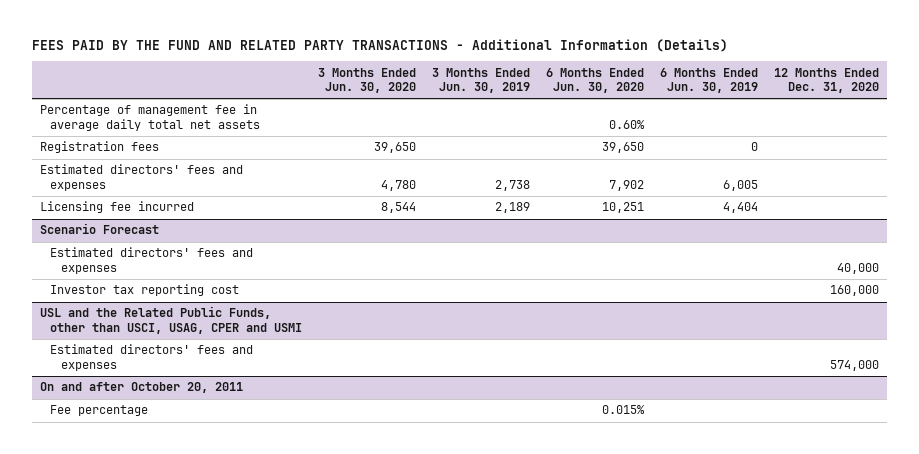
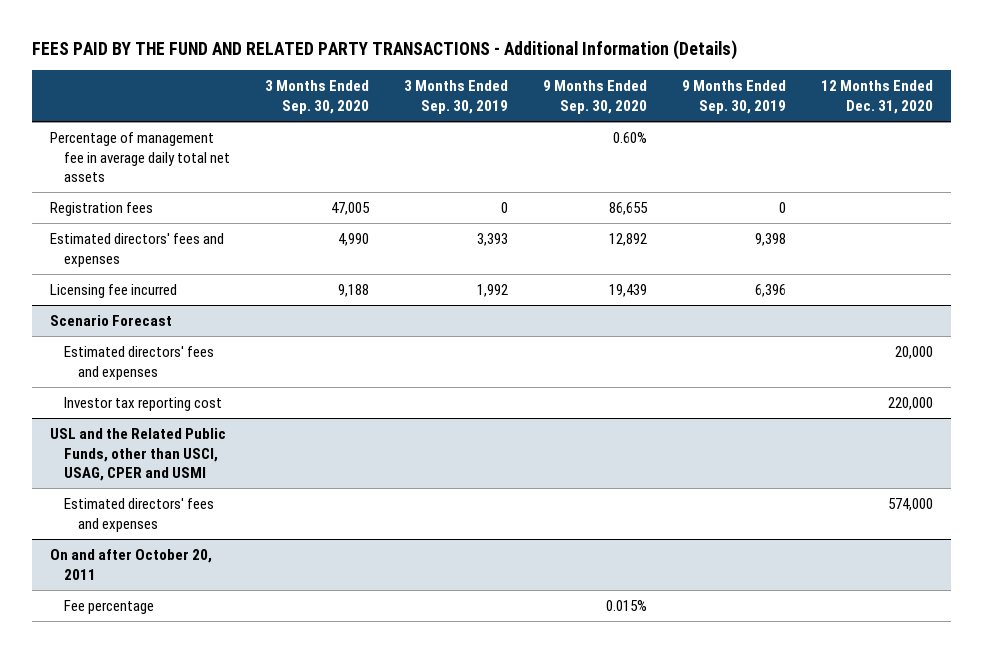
[318,67,417,94] 3 Months Ended Jun. 30, 2020 -> none
[432,67,531,94] 3 Months Ended Jun. 30, 2019 -> none
[546,67,645,94] 6 Months Ended Jun. 30, 2020 -> none
[660,67,759,94] 6 Months Ended Jun. 30, 2019 -> none
none -> [265,80,370,114] 3 Months Ended Sep. 30, 2020
none -> [404,80,509,114] 3 Months Ended Sep. 30, 2019
none -> [543,80,648,114] 9 Months Ended Sep. 30, 2020
none -> [682,80,787,114] 9 Months Ended Sep. 30, 2019
[837,262,880,274] 40,000 -> [895,346,934,360] 20,000
[830,285,880,297] 160,000 -> [888,397,934,411] 220,000

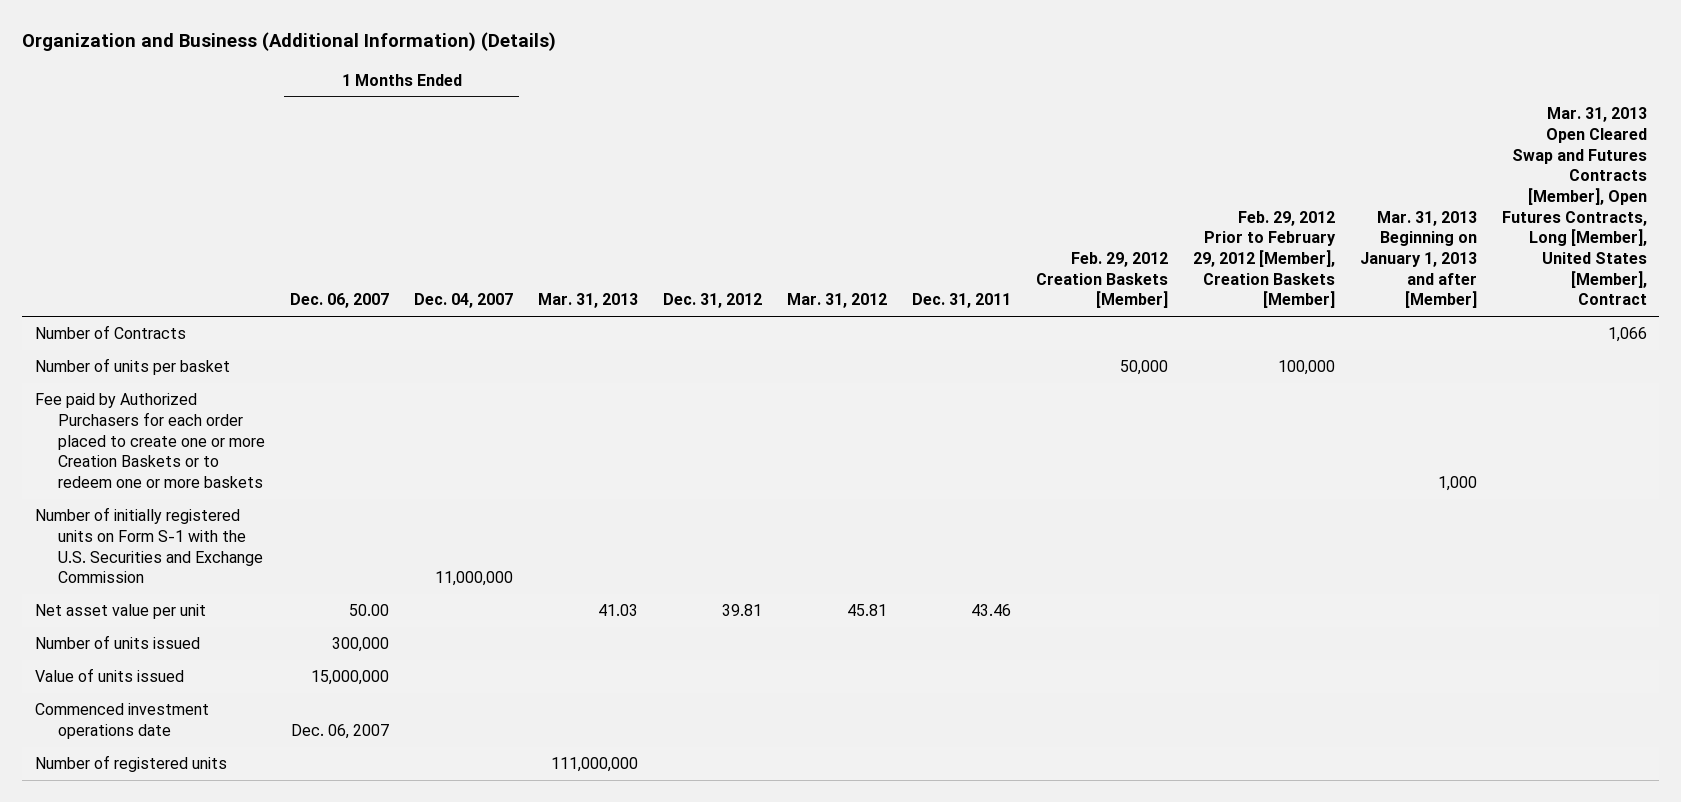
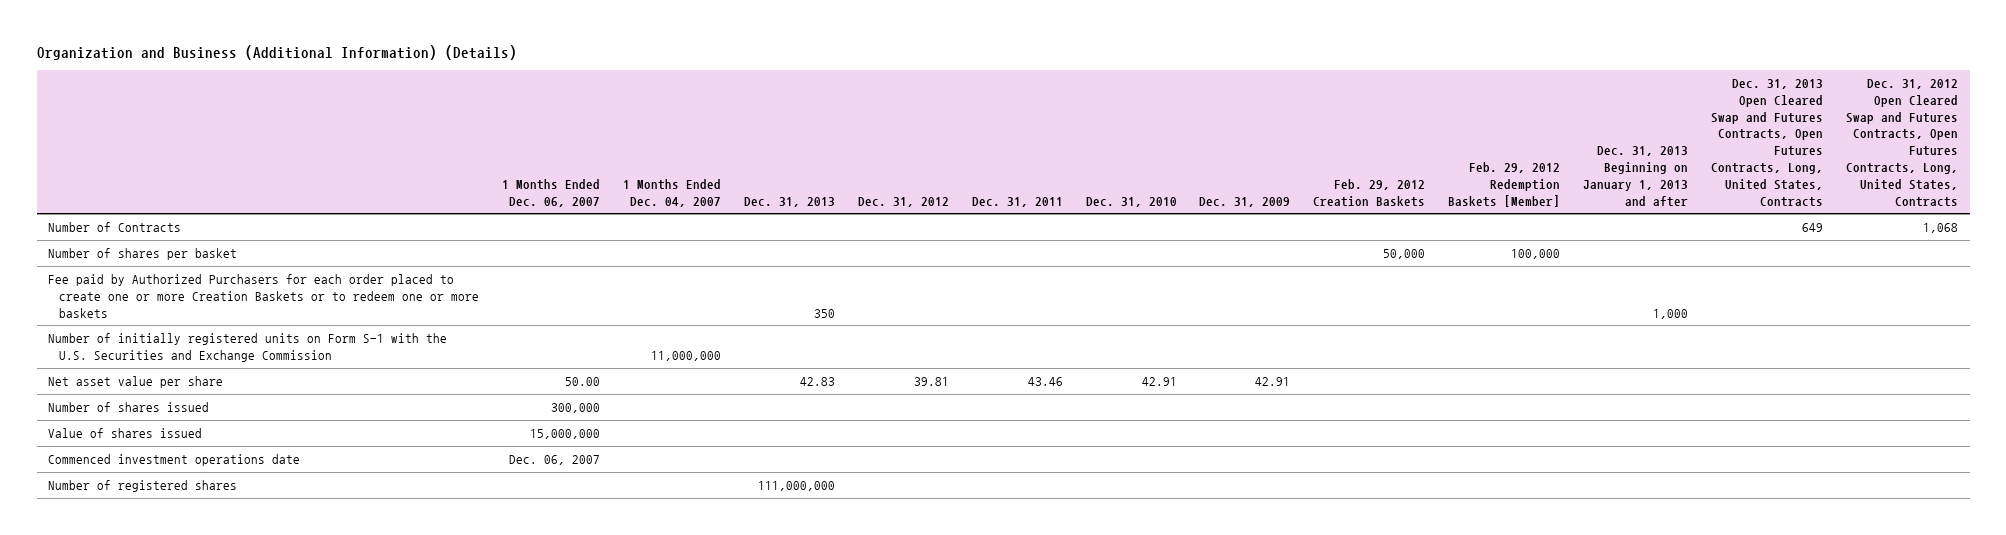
[537,293,638,309] Mar. 31, 2013 -> none
[786,293,887,309] Mar. 31, 2012 -> none
[1035,251,1168,309] Feb. 29, 2012 Creation Baskets [Member] -> none
[1192,210,1336,309] Feb. 29, 2012 Prior to February 29, 2012 [Member], Creation Baskets [Member] -> none
[1359,210,1477,309] Mar. 31, 2013 Beginning on January 1, 2013 and after [Member] -> none
[1501,107,1647,306] Mar. 31, 2013 Open Cleared Swap and Futures Contracts [Member], Open Futures Contracts, Long [Member], United States [Member], Contract -> none
none -> [743,196,835,207] Dec. 31, 2013
none -> [1085,196,1177,207] Dec. 31, 2010
none -> [1199,196,1291,207] Dec. 31, 2009
none -> [1313,178,1426,207] Feb. 29, 2012 Creation Baskets
none -> [1448,162,1561,207] Feb. 29, 2012 Redemption Baskets [Member]
none -> [1583,146,1689,207] Dec. 31, 2013 Beginning on January 1, 2013 and after
none -> [1711,78,1824,207] Dec. 31, 2013 Open Cleared Swap and Futures Contracts, Open Futures Contracts, Long, United States, Contracts
none -> [1846,78,1959,207] Dec. 31, 2012 Open Cleared Swap and Futures Contracts, Open Futures Contracts, Long, United States, Contracts
[34,358,230,376] Number of units per basket -> [48,248,238,261] Number of shares per basket
[34,604,206,620] Net asset value per unit -> [48,376,224,389] Net asset value per share
[34,635,200,650] Number of units issued -> [48,402,210,413] Number of shares issued
[34,668,184,683] Value of units issued -> [48,428,203,439] Value of shares issued
[34,755,227,773] Number of registered units -> [48,480,238,493] Number of registered shares

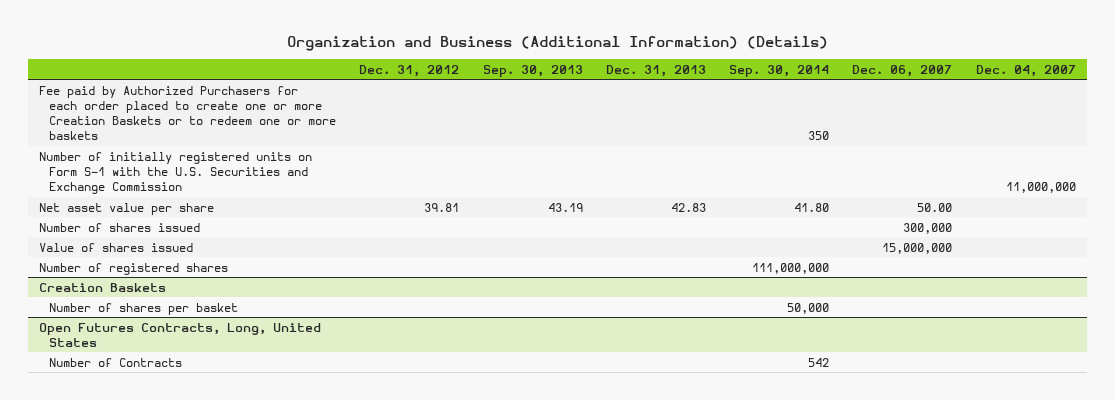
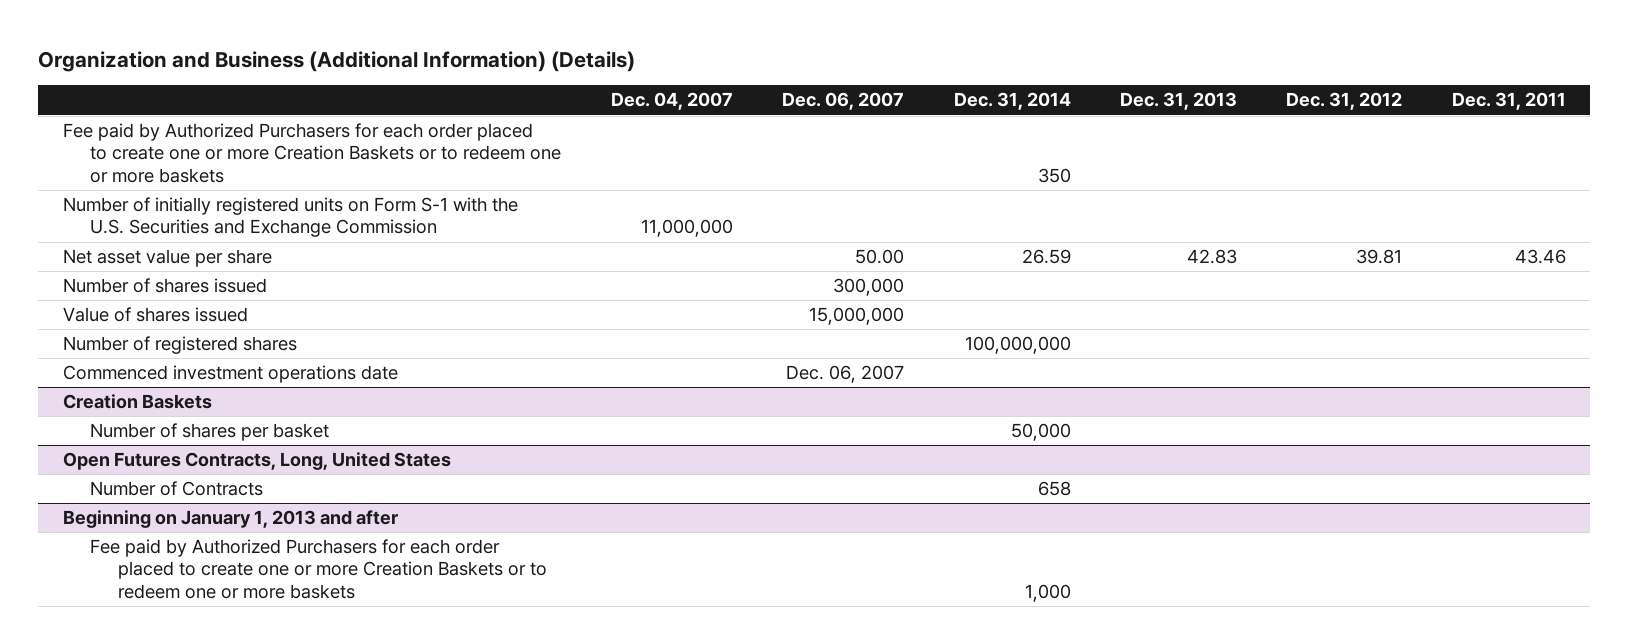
[482,64,583,77] Sep. 30, 2013 -> none
[729,64,830,77] Sep. 30, 2014 -> none
none -> [953,92,1071,111] Dec. 31, 2014
none -> [1451,92,1566,111] Dec. 31, 2011
none -> [63,365,399,384] Commenced investment operations date
none -> [63,510,399,529] Beginning on January 1, 2013 and after
none -> [90,539,547,599] Fee paid by Authorized Purchasers for each order placed to create one or more Creation Baskets or to redeem one or more baskets

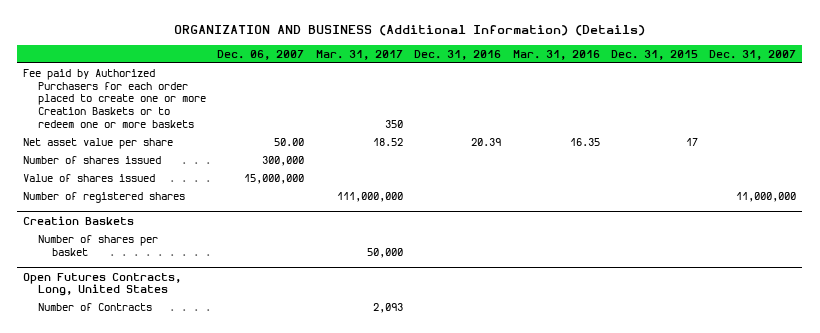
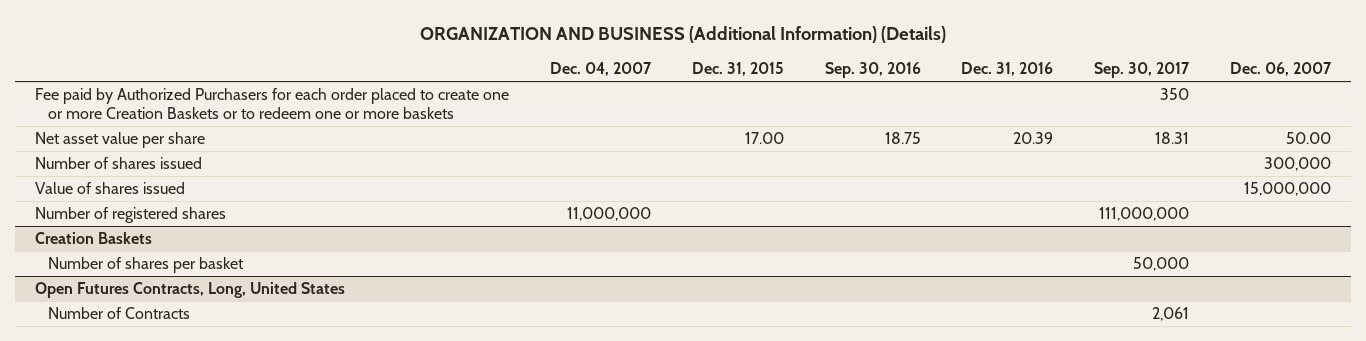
[315,49,403,60] Mar. 31, 2017 -> none
[512,49,600,60] Mar. 31, 2016 -> none
[709,49,797,60] Dec. 31, 2007 -> none
none -> [550,62,653,77] Dec. 04, 2007
none -> [824,62,921,79] Sep. 30, 2016
none -> [1094,62,1191,79] Sep. 30, 2017
[685,138,698,147] 17 -> [744,132,784,145] 17.00

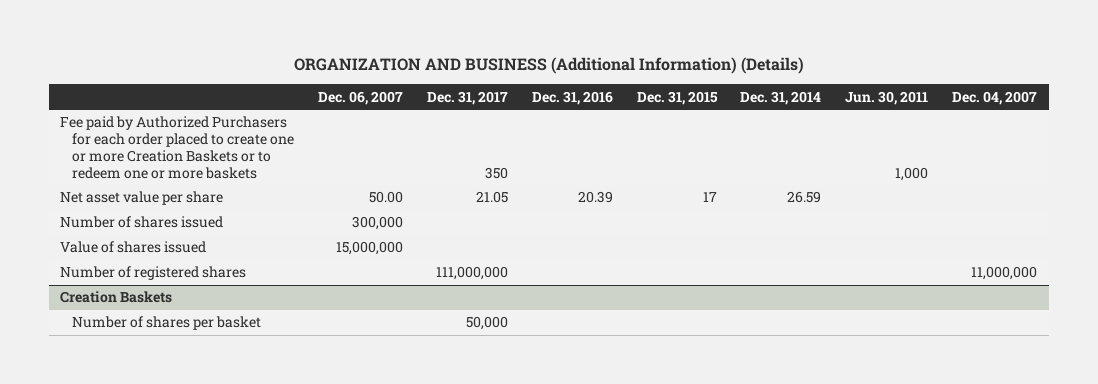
[824,62,921,79] Sep. 30, 2016 -> none
[1094,62,1191,79] Sep. 30, 2017 -> none
none -> [426,90,508,105] Dec. 31, 2017
none -> [740,90,822,105] Dec. 31, 2014
none -> [845,90,929,105] Jun. 30, 2011
[744,132,784,145] 17.00 -> [702,192,717,203] 17
[35,282,346,299] Open Futures Contracts, Long, United States -> none
[47,307,190,320] Number of Contracts -> none

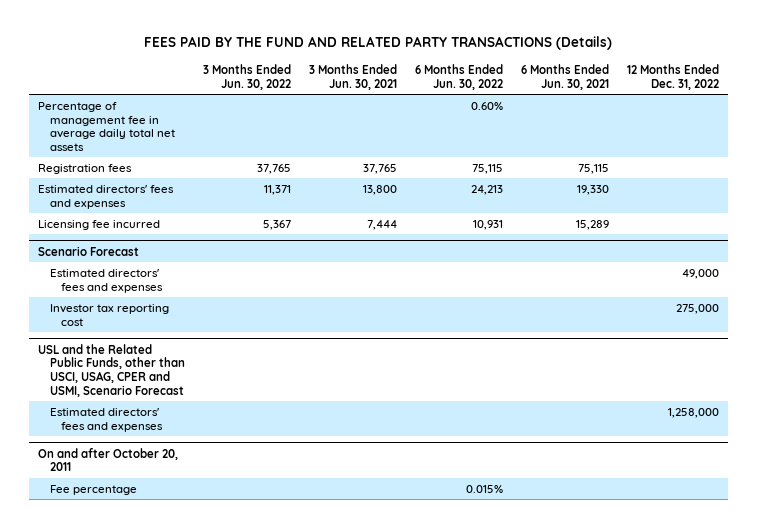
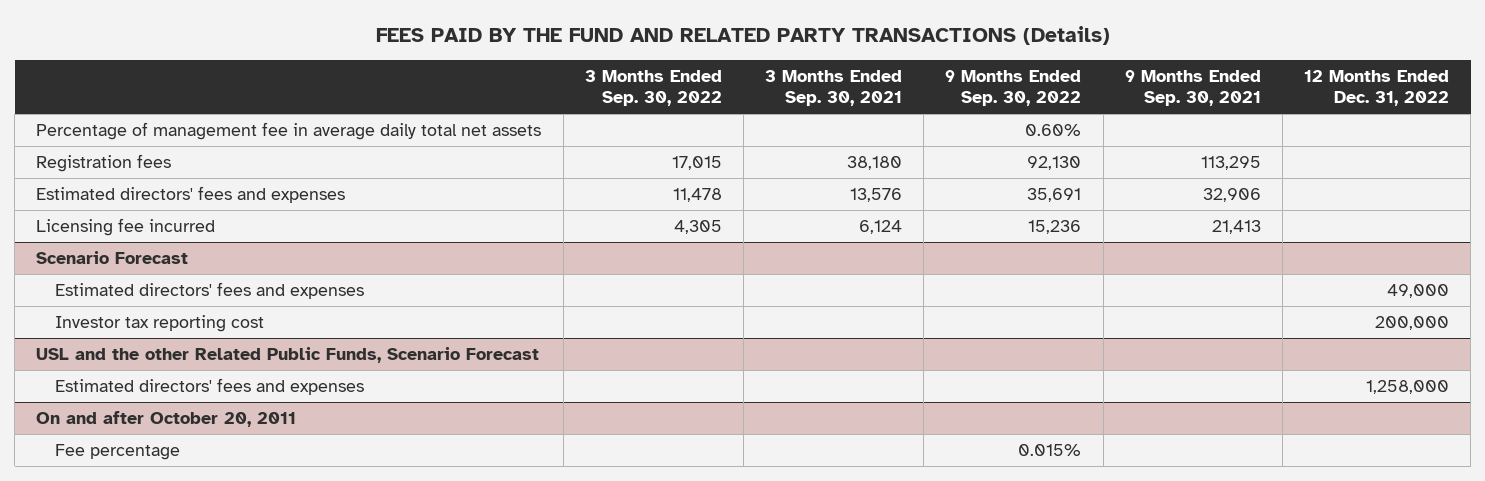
[202,64,291,90] 3 Months Ended Jun. 30, 2022 -> none
[308,64,397,90] 3 Months Ended Jun. 30, 2021 -> none
[414,64,503,90] 6 Months Ended Jun. 30, 2022 -> none
[520,64,609,90] 6 Months Ended Jun. 30, 2021 -> none
none -> [584,69,722,107] 3 Months Ended Sep. 30, 2022
none -> [765,69,903,107] 3 Months Ended Sep. 30, 2021
none -> [945,69,1082,107] 9 Months Ended Sep. 30, 2022
none -> [1124,69,1261,107] 9 Months Ended Sep. 30, 2021
[675,303,719,314] 275,000 -> [1375,315,1450,330] 200,000
[38,343,185,397] USL and the Related Public Funds, other than USCI, USAG, CPER and USMI, Scenario Forecast -> [36,346,540,363] USL and the other Related Public Funds, Scenario Forecast

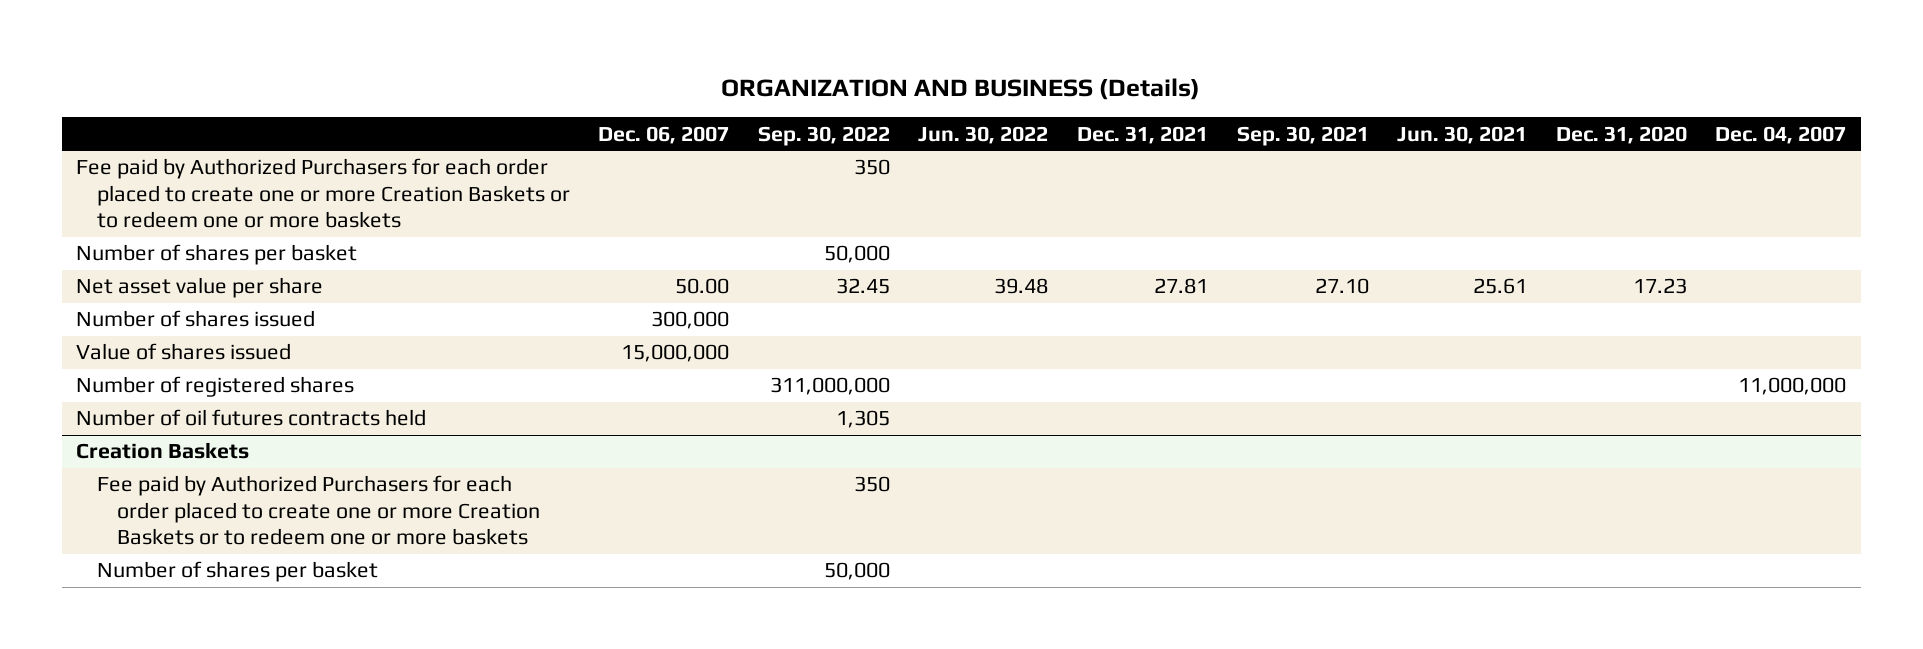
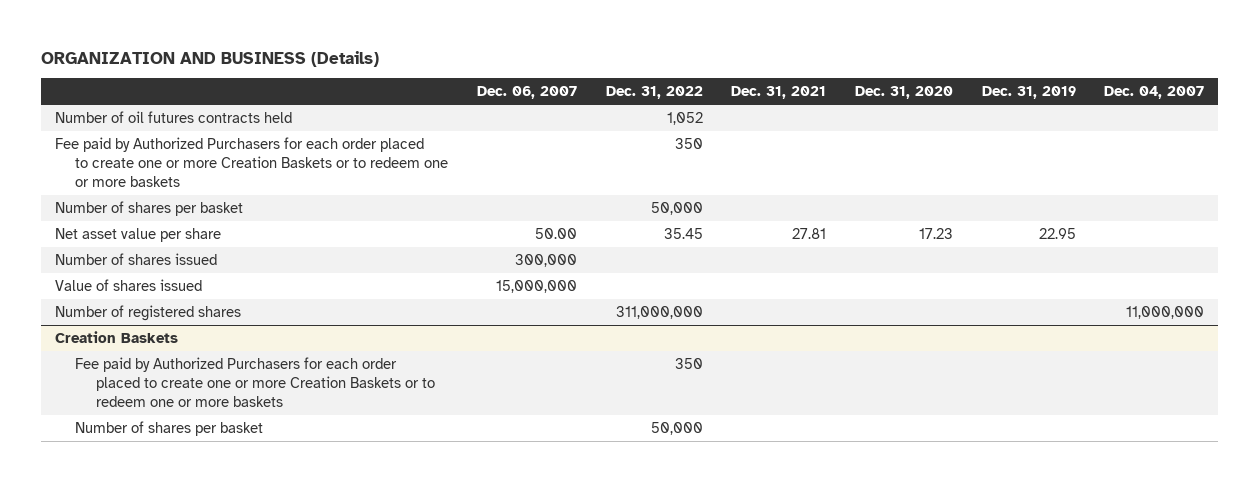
[757,125,890,146] Sep. 30, 2022 -> none
[918,125,1049,144] Jun. 30, 2022 -> none
[1236,125,1369,146] Sep. 30, 2021 -> none
[1397,125,1528,144] Jun. 30, 2021 -> none
none -> [605,86,703,100] Dec. 31, 2022
none -> [981,86,1076,100] Dec. 31, 2019
[76,409,427,427] Number of oil futures contracts held -> [55,110,293,123] Number of oil futures contracts held

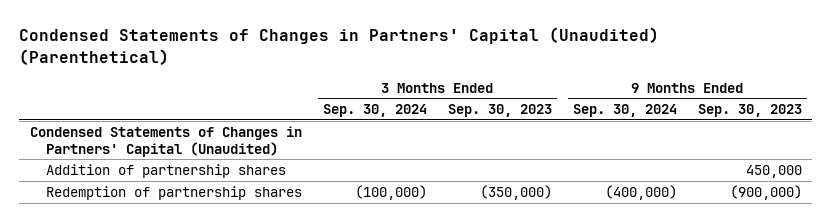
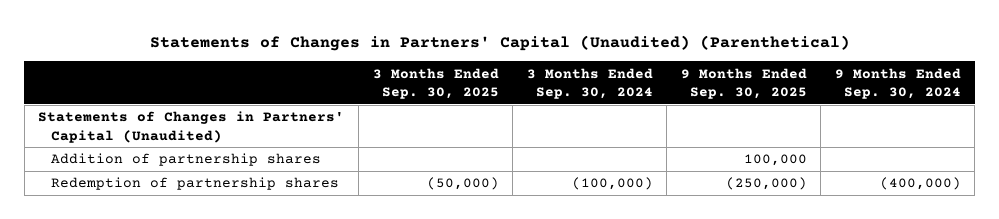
[19,26,660,65] Condensed Statements of Changes in Partners' Capital (Unaudited) (Parenthetical) -> [149,34,850,51] Statements of Changes in Partners' Capital (Unaudited) (Parenthetical)
[447,104,552,118] Sep. 30, 2023 -> none
[697,104,802,118] Sep. 30, 2023 -> none
none -> [372,67,499,100] 3 Months Ended Sep. 30, 2025
none -> [680,67,807,100] 9 Months Ended Sep. 30, 2025
[29,125,302,157] Condensed Statements of Changes in Partners' Capital (Unaudited) -> [38,111,345,143] Statements of Changes in Partners' Capital (Unaudited)

